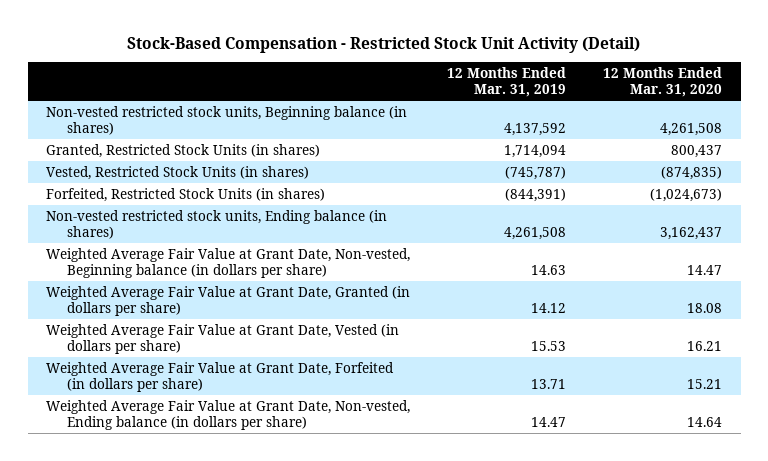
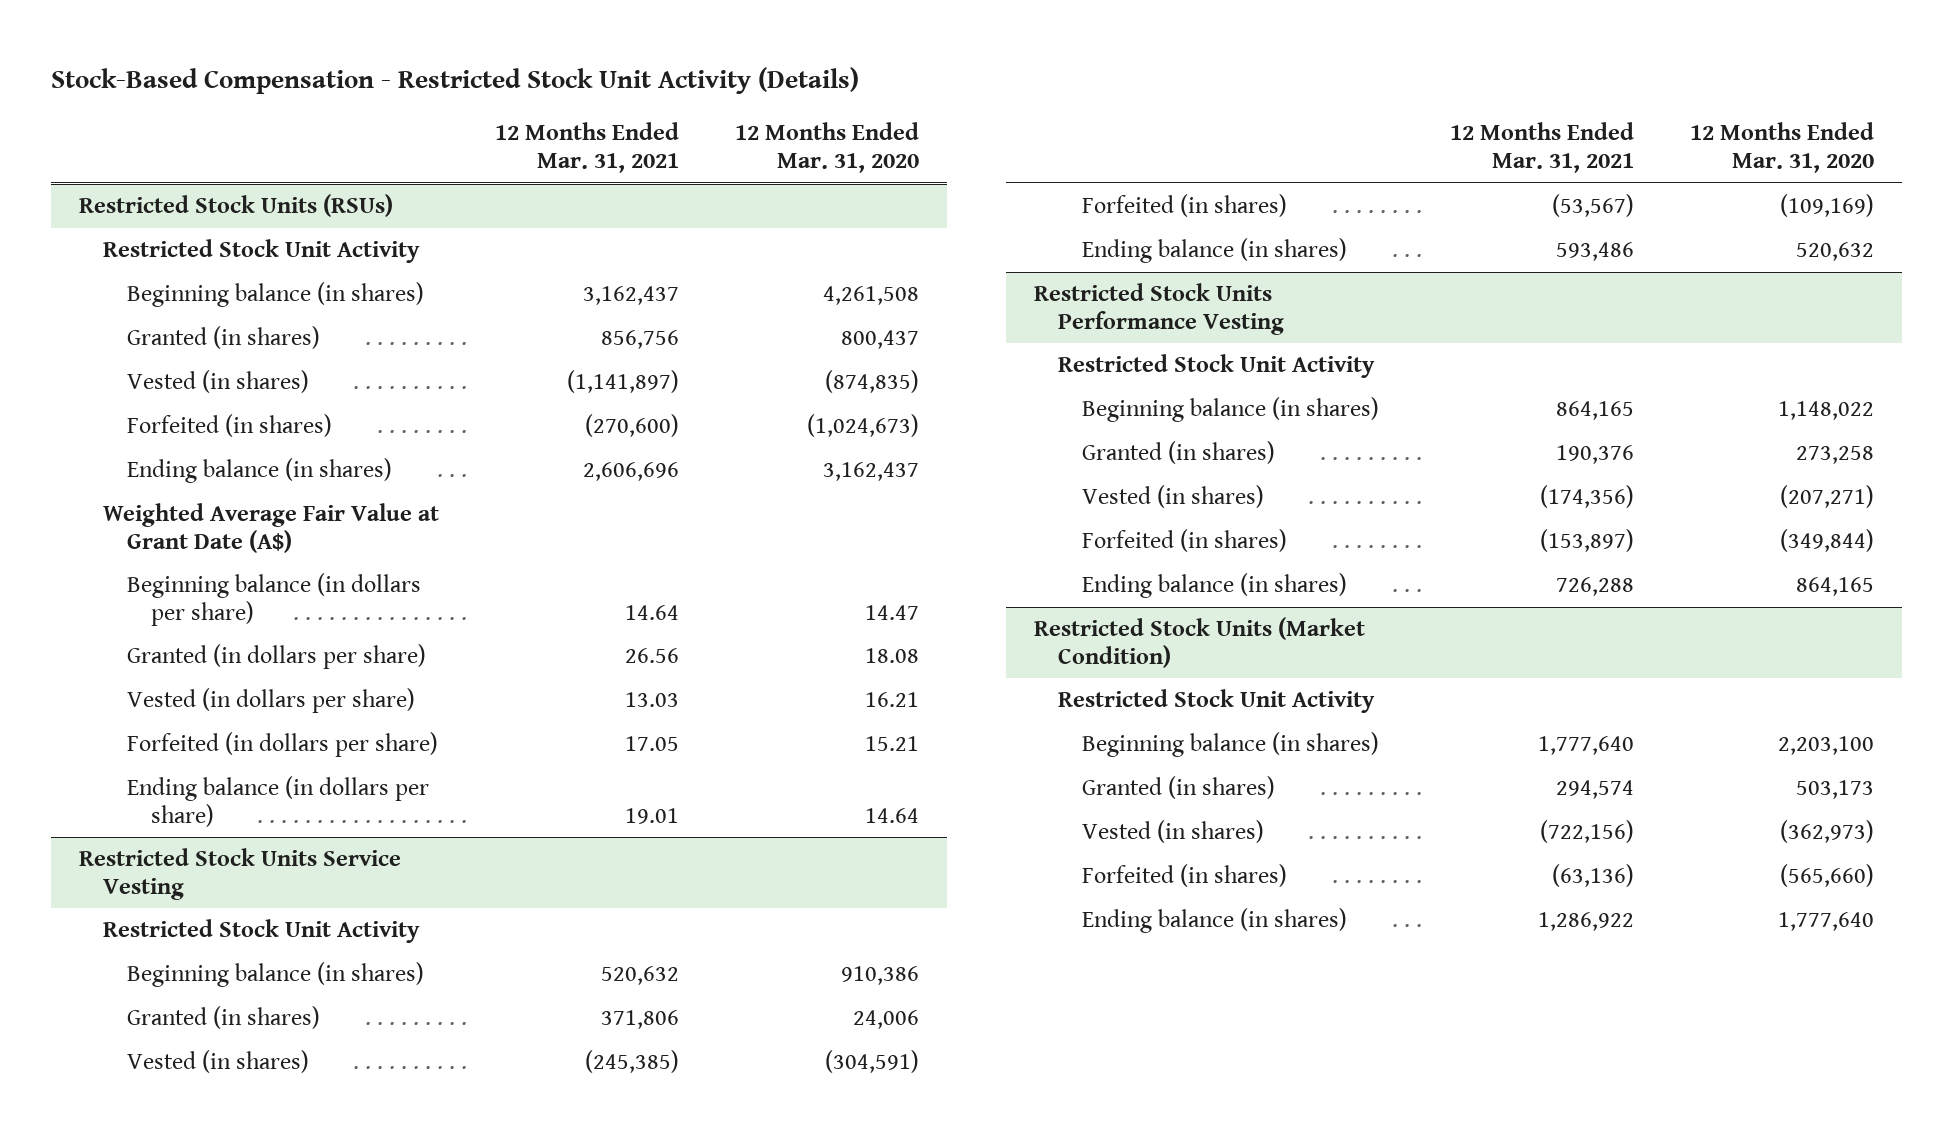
[127,36,641,53] Stock-Based Compensation - Restricted Stock Unit Activity (Detail) -> [51,66,860,94] Stock-Based Compensation - Restricted Stock Unit Activity (Details)
[447,66,567,98] 12 Months Ended Mar. 31, 2019 -> none
none -> [495,122,680,174] 12 Months Ended Mar. 31, 2021
none -> [79,194,394,218] Restricted Stock Units (RSUs)
none -> [103,239,421,264] Restricted Stock Unit Activity
[46,105,408,136] Non-vested restricted stock units, Beginning balance (in shares) -> [126,282,424,308] Beginning balance (in shares)
[46,143,321,158] Granted, Restricted Stock Units (in shares) -> [126,326,320,350] Granted (in shares)
[46,165,310,180] Vested, Restricted Stock Units (in shares) -> [126,370,309,394] Vested (in shares)
[46,187,326,202] Forfeited, Restricted Stock Units (in shares) -> [126,414,332,438] Forfeited (in shares)
[46,209,388,240] Non-vested restricted stock units, Ending balance (in shares) -> [126,458,392,484] Ending balance (in shares)
none -> [103,503,440,553] Weighted Average Fair Value at Grant Date (A$)
[46,247,411,279] Weighted Average Fair Value at Grant Date, Non-vested, Beginning balance (in dollars per share) -> [126,573,421,626] Beginning balance (in dollars per share)
[46,285,411,317] Weighted Average Fair Value at Grant Date, Granted (in dollars per share) -> [126,644,426,670] Granted (in dollars per share)
[46,323,400,355] Weighted Average Fair Value at Grant Date, Vested (in dollars per share) -> [126,688,415,714] Vested (in dollars per share)
[46,361,395,393] Weighted Average Fair Value at Grant Date, Forfeited (in dollars per share) -> [126,732,438,758] Forfeited (in dollars per share)
[46,399,411,431] Weighted Average Fair Value at Grant Date, Non-vested, Ending balance (in dollars per share) -> [126,776,429,827] Ending balance (in dollars per share)
none -> [79,848,402,900] Restricted Stock Units Service Vesting
none -> [103,919,421,944] Restricted Stock Unit Activity
none -> [126,962,424,988] Beginning balance (in shares)
none -> [126,1006,320,1030] Granted (in shares)
none -> [126,1050,309,1074] Vested (in shares)
none -> [1081,194,1287,218] Forfeited (in shares)
none -> [1081,238,1347,264] Ending balance (in shares)
none -> [1033,283,1284,335] Restricted Stock Units Performance Vesting
none -> [1057,354,1375,379] Restricted Stock Unit Activity
none -> [1081,397,1379,423] Beginning balance (in shares)
none -> [1081,441,1275,465] Granted (in shares)
none -> [1081,485,1264,509] Vested (in shares)
none -> [1081,529,1287,553] Forfeited (in shares)
none -> [1081,573,1347,599] Ending balance (in shares)
none -> [1033,617,1365,668] Restricted Stock Units (Market Condition)
none -> [1057,689,1375,714] Restricted Stock Unit Activity
none -> [1081,732,1379,758] Beginning balance (in shares)
none -> [1081,776,1275,800] Granted (in shares)
none -> [1081,820,1264,844] Vested (in shares)
none -> [1081,864,1287,888] Forfeited (in shares)
none -> [1081,908,1347,934] Ending balance (in shares)

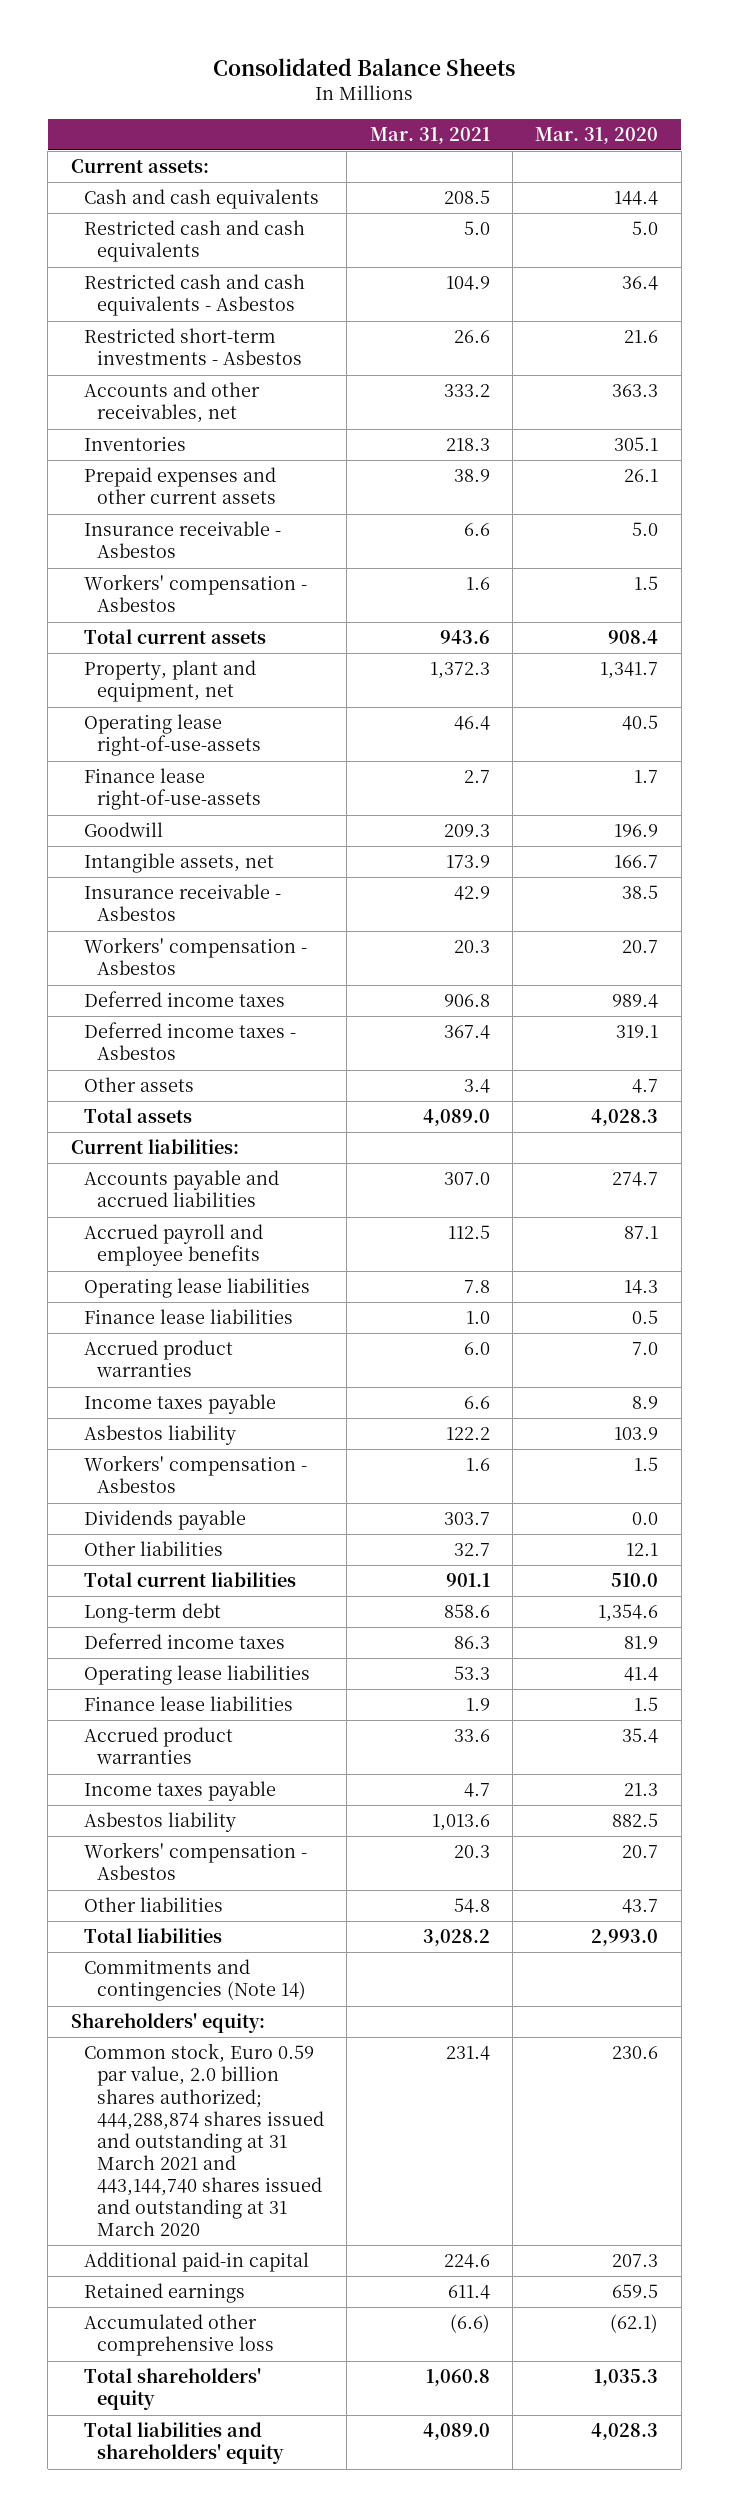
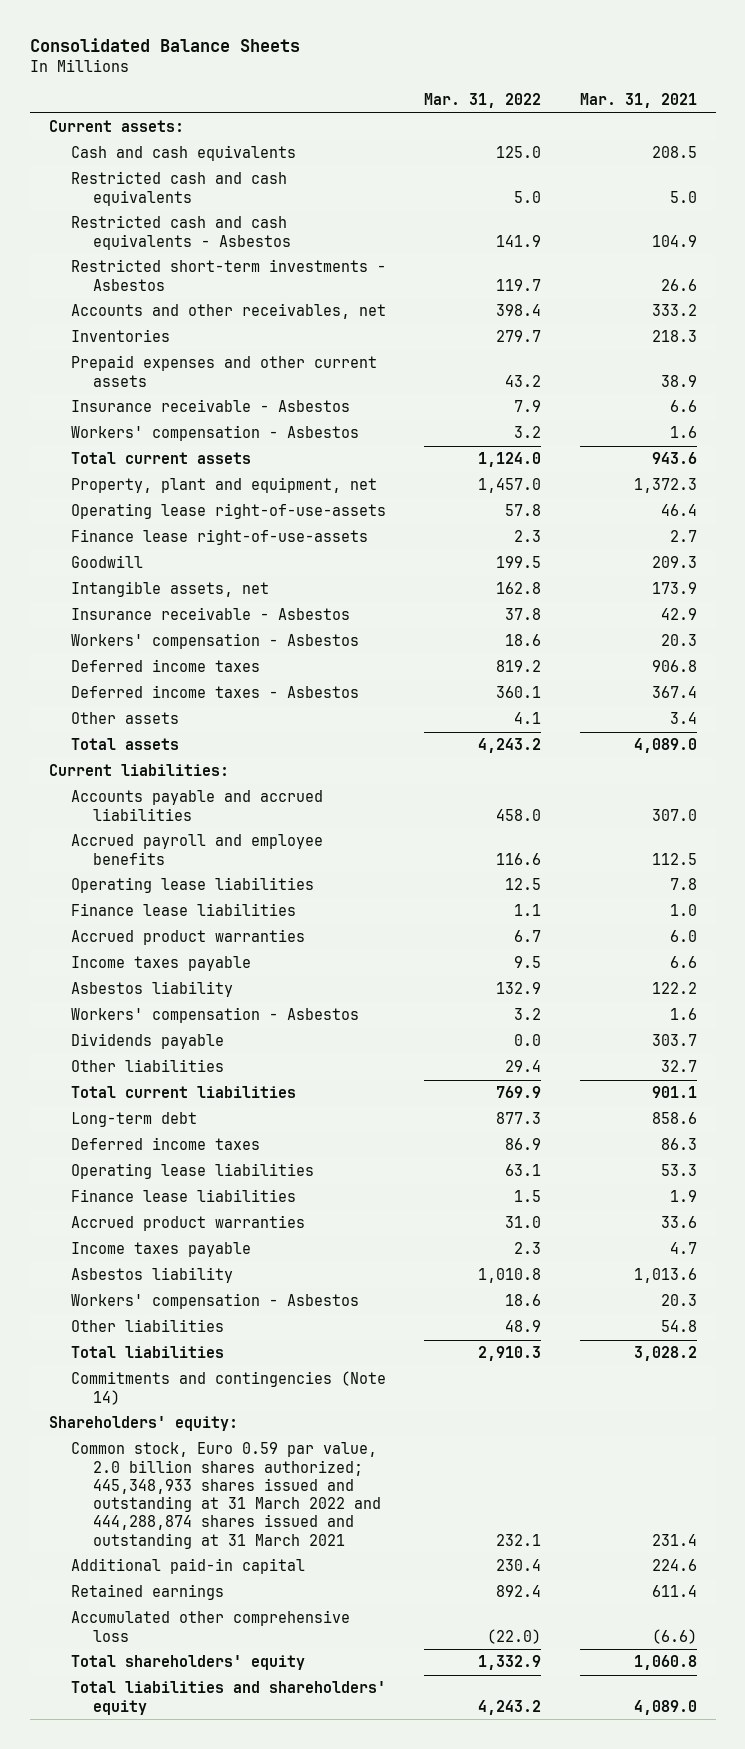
[535,126,659,144] Mar. 31, 2020 -> none
none -> [424,93,542,109] Mar. 31, 2022
[83,2043,324,2237] Common stock, Euro 0.59 par value, 2.0 billion shares authorized; 444,288,874 shares issued and outstanding at 31 March 2021 and 443,144,740 shares issued and outstanding at 31 March 2020 -> [70,1442,381,1549] Common stock, Euro 0.59 par value, 2.0 billion shares authorized; 445,348,933 shares issued and outstanding at 31 March 2022 and 444,288,874 shares issued and outstanding at 31 March 2021

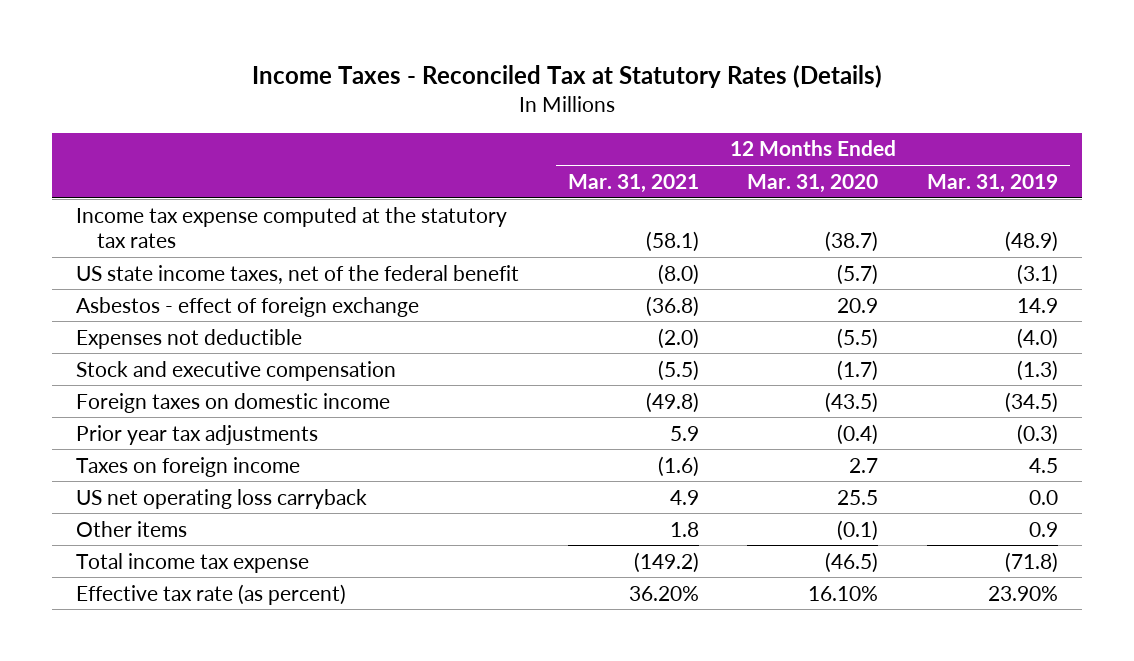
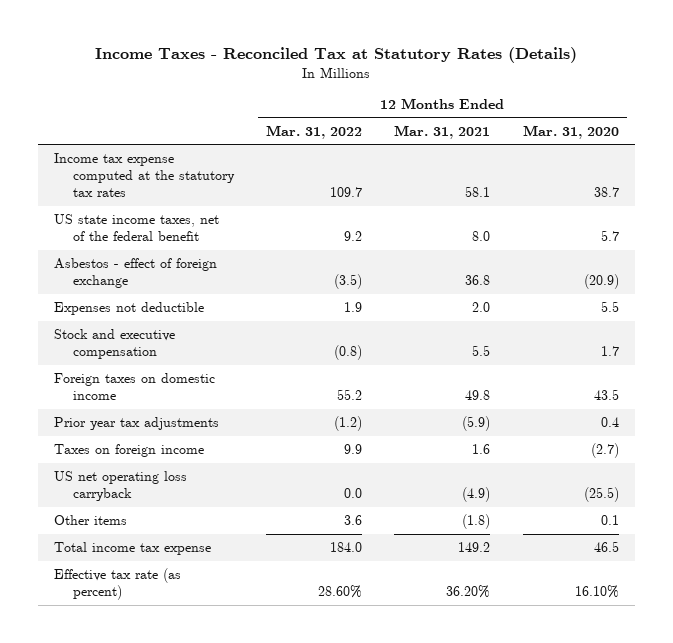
[926,173,1058,193] Mar. 31, 2019 -> none
none -> [266,124,363,139] Mar. 31, 2022
[645,230,699,252] (58.1) -> [465,186,491,198] 58.1
[825,230,879,252] (38.7) -> [593,187,619,198] 38.7
[657,263,699,285] (8.0) -> [472,231,491,242] 8.0
[837,263,879,285] (5.7) -> [600,230,619,242] 5.7
[645,295,699,317] (36.8) -> [465,275,491,286] 36.8
[837,297,879,313] 20.9 -> [583,274,619,290] (20.9)
[657,327,699,349] (2.0) -> [472,301,491,312] 2.0
[837,327,879,349] (5.5) -> [600,300,619,312] 5.5
[657,359,699,381] (5.5) -> [472,345,491,357] 5.5
[837,359,879,381] (1.7) -> [600,346,619,357] 1.7
[645,391,699,413] (49.8) -> [465,390,491,401] 49.8
[825,391,879,413] (43.5) -> [593,389,619,401] 43.5
[669,425,699,441] 5.9 -> [462,415,491,431] (5.9)
[837,423,879,445] (0.4) -> [600,416,619,427] 0.4
[657,455,699,477] (1.6) -> [472,443,491,454] 1.6
[849,457,879,473] 2.7 -> [590,442,619,458] (2.7)
[669,489,699,505] 4.9 -> [462,487,491,503] (4.9)
[837,489,879,505] 25.5 -> [583,487,619,503] (25.5)
[669,521,699,537] 1.8 -> [462,513,491,529] (1.8)
[837,519,879,541] (0.1) -> [600,514,619,525] 0.1
[633,551,699,573] (149.2) -> [458,541,491,552] 149.2
[825,551,879,573] (46.5) -> [593,540,619,552] 46.5

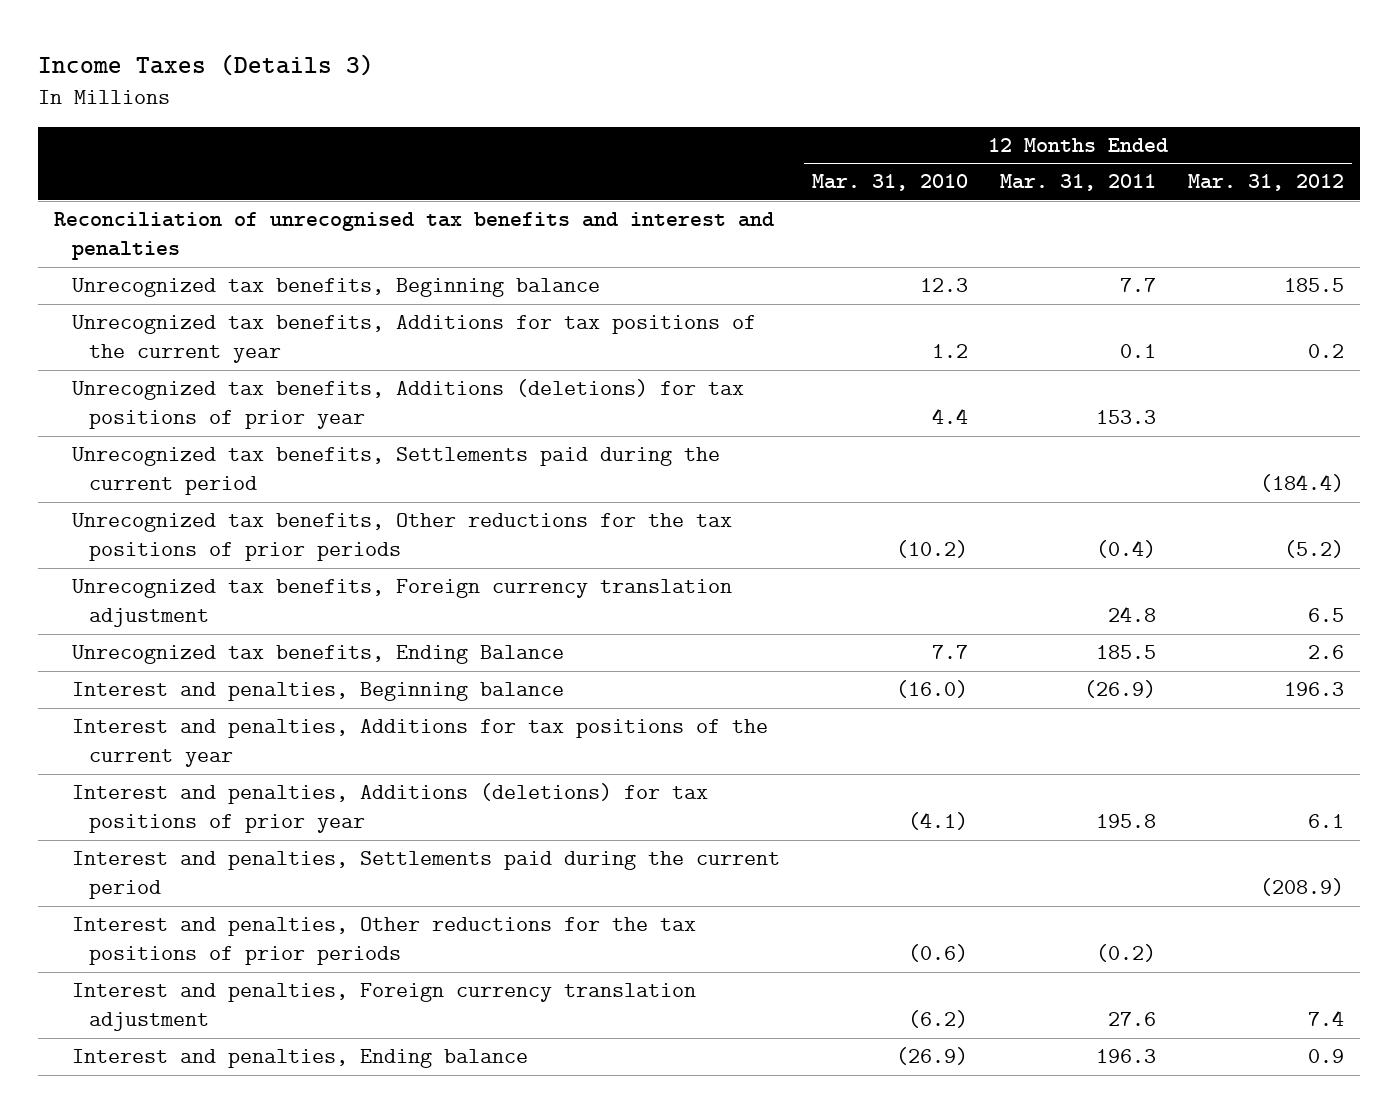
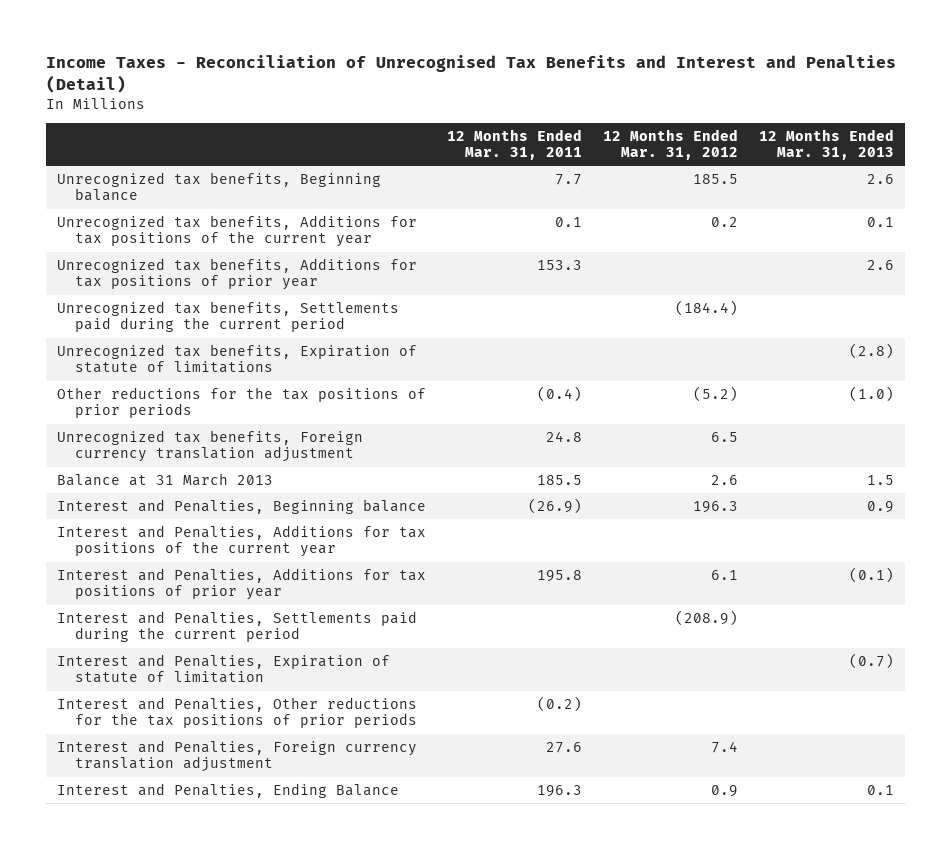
[38,54,375,77] Income Taxes (Details 3) -> [46,55,897,93] Income Taxes - Reconciliation of Unrecognised Tax Benefits and Interest and Penalties (Detail)
[811,174,968,192] Mar. 31, 2010 -> none
none -> [759,128,895,160] 12 Months Ended Mar. 31, 2013
[54,212,775,261] Reconciliation of unrecognised tax benefits and interest and penalties -> none
[71,379,744,430] Unrecognized tax benefits, Additions (deletions) for tax positions of prior year -> [56,258,417,291] Unrecognized tax benefits, Additions for tax positions of prior year
none -> [56,344,417,374] Unrecognized tax benefits, Expiration of statute of limitations
[71,513,732,562] Unrecognized tax benefits, Other reductions for the tax positions of prior periods -> [56,387,426,419] Other reductions for the tax positions of prior periods
[71,645,564,665] Unrecognized tax benefits, Ending Balance -> [56,473,273,487] Balance at 31 March 2013
[71,682,564,702] Interest and penalties, Beginning balance -> [56,499,426,515] Interest and Penalties, Beginning balance
[71,719,768,768] Interest and penalties, Additions for tax positions of the current year -> [56,525,426,558] Interest and Penalties, Additions for tax positions of the current year
[71,783,708,834] Interest and penalties, Additions (deletions) for tax positions of prior year -> [56,568,426,601] Interest and Penalties, Additions for tax positions of prior year
[71,851,780,900] Interest and penalties, Settlements paid during the current period -> [56,611,417,643] Interest and Penalties, Settlements paid during the current period
none -> [56,654,390,684] Interest and Penalties, Expiration of statute of limitation
[71,917,696,966] Interest and penalties, Other reductions for the tax positions of prior periods -> [56,697,418,729] Interest and Penalties, Other reductions for the tax positions of prior periods
[71,983,696,1032] Interest and penalties, Foreign currency translation adjustment -> [56,740,417,773] Interest and Penalties, Foreign currency translation adjustment
[71,1049,528,1069] Interest and penalties, Ending balance -> [56,783,399,799] Interest and Penalties, Ending Balance

